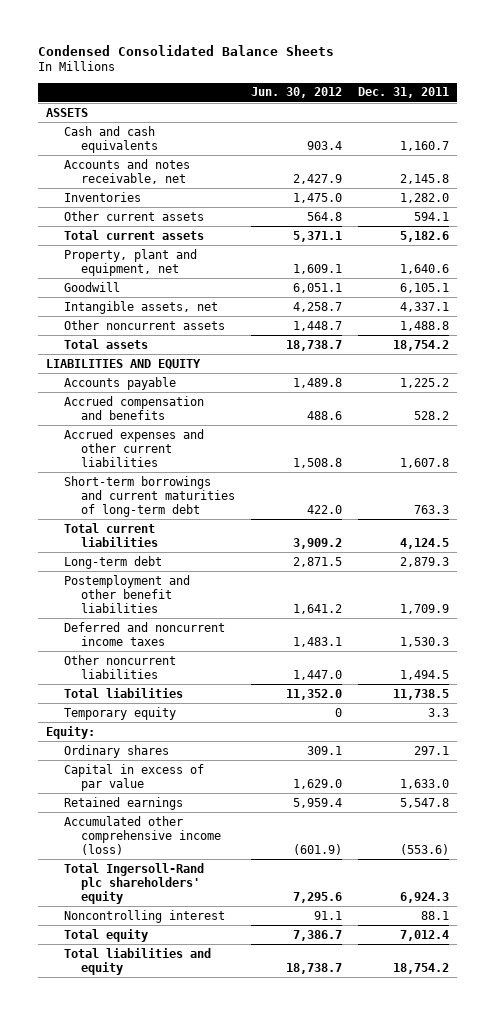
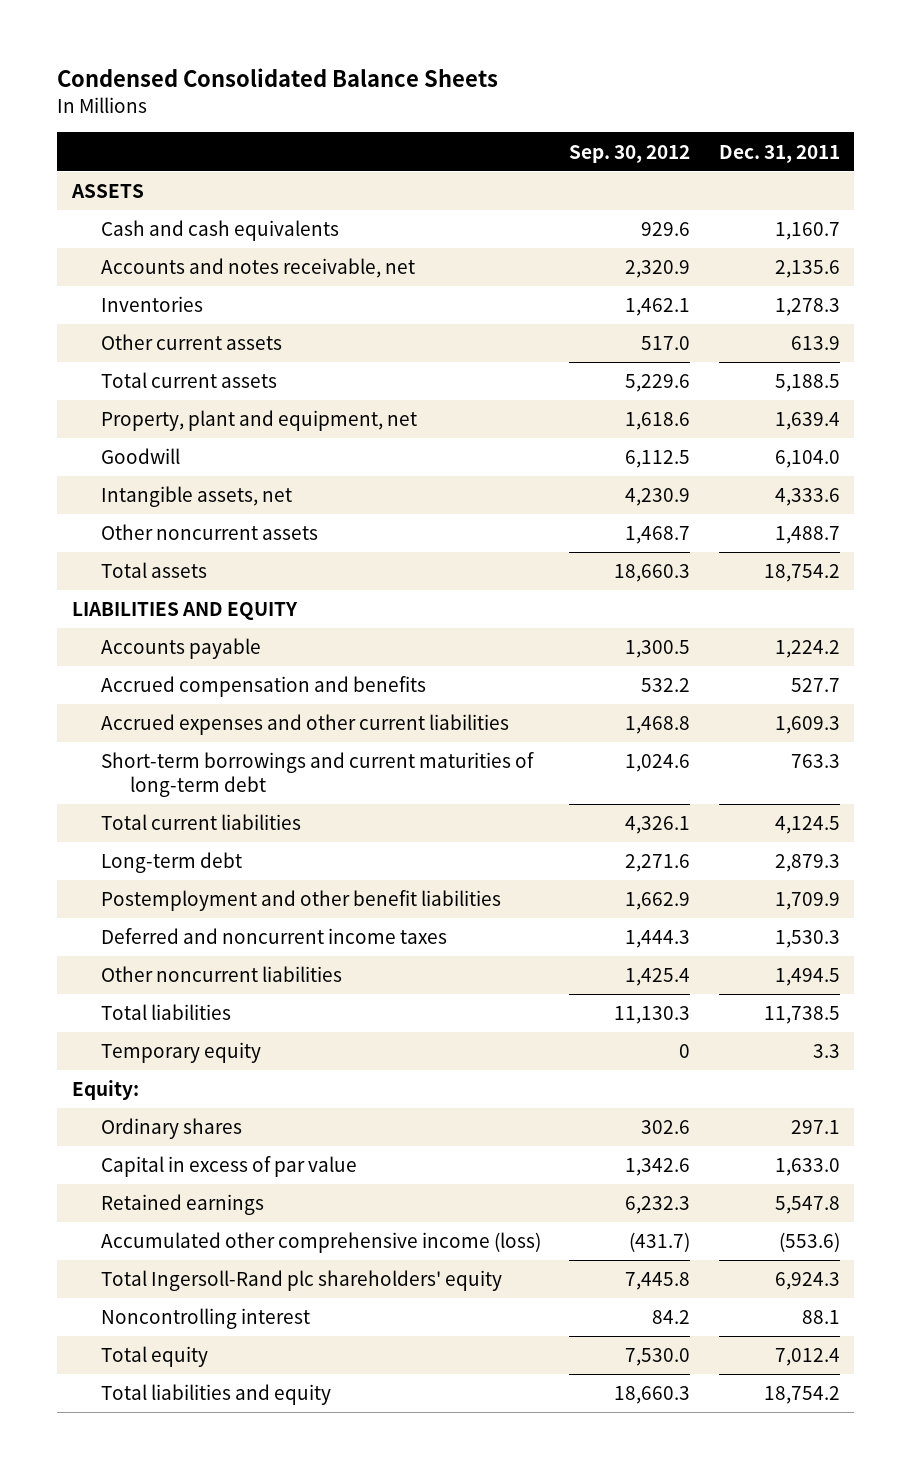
[251,87,343,99] Jun. 30, 2012 -> none
none -> [569,144,691,163] Sep. 30, 2012
[399,173,449,184] 2,145.8 -> [775,260,841,279] 2,135.6
[399,192,449,203] 1,282.0 -> [775,298,841,317] 1,278.3
[413,211,449,221] 594.1 -> [791,336,841,351] 613.9
[399,230,449,242] 5,182.6 -> [775,374,841,393] 5,188.5
[399,263,449,274] 1,640.6 -> [775,412,841,431] 1,639.4
[399,282,449,293] 6,105.1 -> [775,450,841,469] 6,104.0
[399,301,449,312] 4,337.1 -> [775,488,841,507] 4,333.6
[399,320,449,331] 1,488.8 -> [775,526,841,545] 1,488.7
[399,377,449,388] 1,225.2 -> [775,640,841,659] 1,224.2
[413,410,449,420] 528.2 -> [791,678,841,693] 527.7
[399,458,449,469] 1,607.8 -> [775,716,841,735] 1,609.3

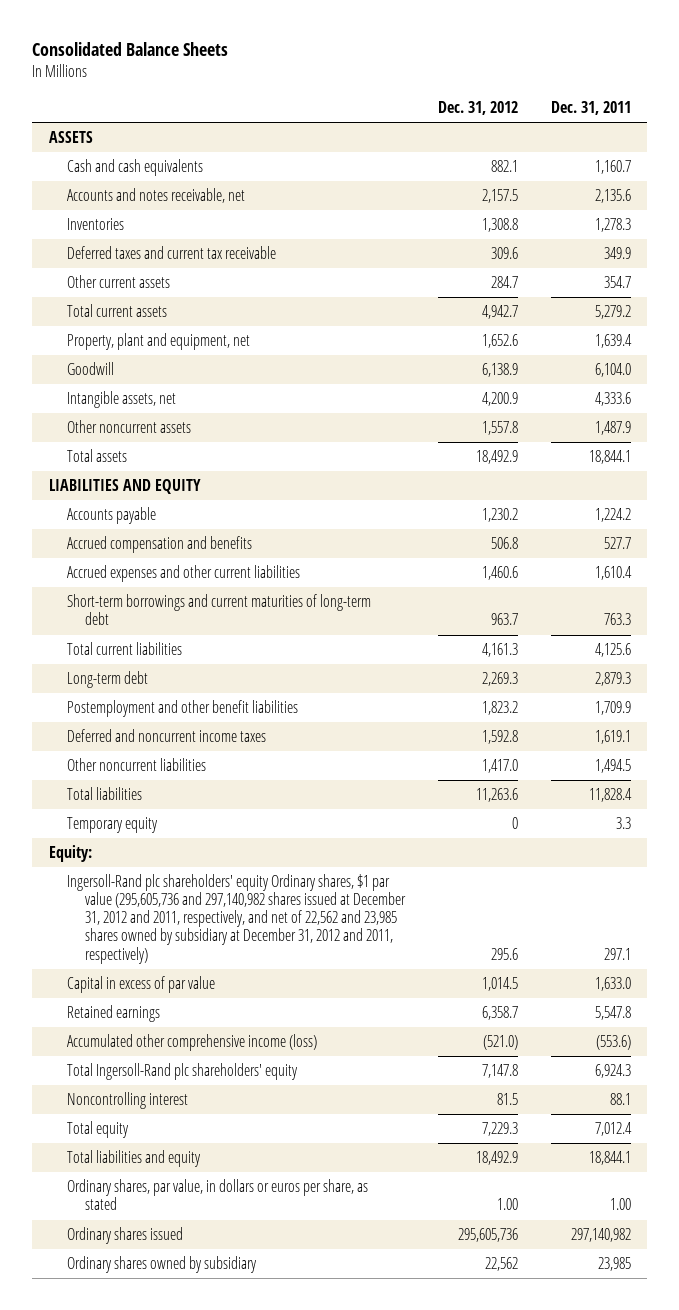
[57,68,499,88] Condensed Consolidated Balance Sheets -> [32,42,229,57] Consolidated Balance Sheets
[569,144,691,163] Sep. 30, 2012 -> none
none -> [437,100,518,115] Dec. 31, 2012
none -> [66,246,276,260] Deferred taxes and current tax receivable
[791,336,841,351] 613.9 -> [603,276,631,289] 354.7
[775,374,841,393] 5,188.5 -> [594,305,631,320] 5,279.2
[775,526,841,545] 1,488.7 -> [594,421,631,436] 1,487.9
[764,564,841,583] 18,754.2 -> [588,450,631,465] 18,844.1
[775,716,841,735] 1,609.3 -> [594,566,632,581] 1,610.4
[775,816,841,835] 4,124.5 -> [594,643,631,658] 4,125.6
[775,930,841,949] 1,530.3 -> [594,730,631,745] 1,619.1
[764,1006,841,1025] 11,738.5 -> [588,788,632,803] 11,828.4
[100,1118,242,1140] Ordinary shares -> [66,874,407,964] Ingersoll-Rand plc shareholders' equity Ordinary shares, $1 par value (295,605,736 and 297,140,982 shares issued at December 31, 2012 and 2011, respectively, and net of 22,562 and 23,985 shares owned by subsidiary at December 31, 2012 and 2011, respectively)
[764,1386,841,1405] 18,754.2 -> [588,1151,631,1166] 18,844.1
none -> [66,1179,368,1211] Ordinary shares, par value, in dollars or euros per share, as stated
none -> [66,1227,183,1245] Ordinary shares issued
none -> [66,1256,257,1274] Ordinary shares owned by subsidiary

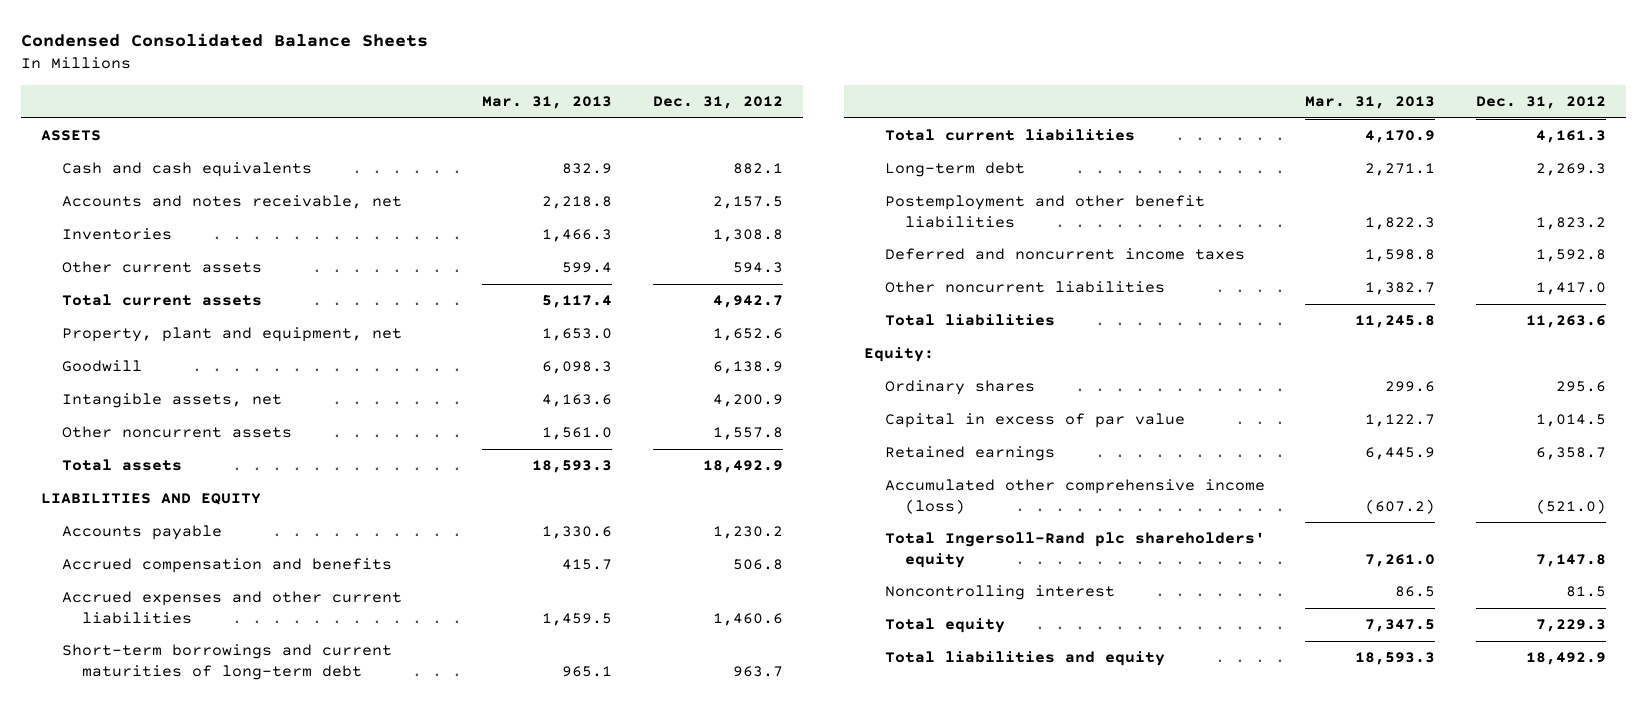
[32,42,229,57] Consolidated Balance Sheets -> [21,33,429,48] Condensed Consolidated Balance Sheets
[550,100,631,115] Dec. 31, 2011 -> none
none -> [482,95,613,109] Mar. 31, 2013
[66,246,276,260] Deferred taxes and current tax receivable -> none
[490,276,518,289] 284.7 -> [732,262,783,274] 594.3
[66,817,158,834] Temporary equity -> none
[66,874,407,964] Ingersoll-Rand plc shareholders' equity Ordinary shares, $1 par value (295,605,736 and 297,140,982 shares issued at December 31, 2012 and 2011, respectively, and net of 22,562 and 23,985 shares owned by subsidiary at December 31, 2012 and 2011, respectively) -> [884,380,1035,396] Ordinary shares
[66,1179,368,1211] Ordinary shares, par value, in dollars or euros per share, as stated -> none
[66,1227,183,1245] Ordinary shares issued -> none
[66,1256,257,1274] Ordinary shares owned by subsidiary -> none

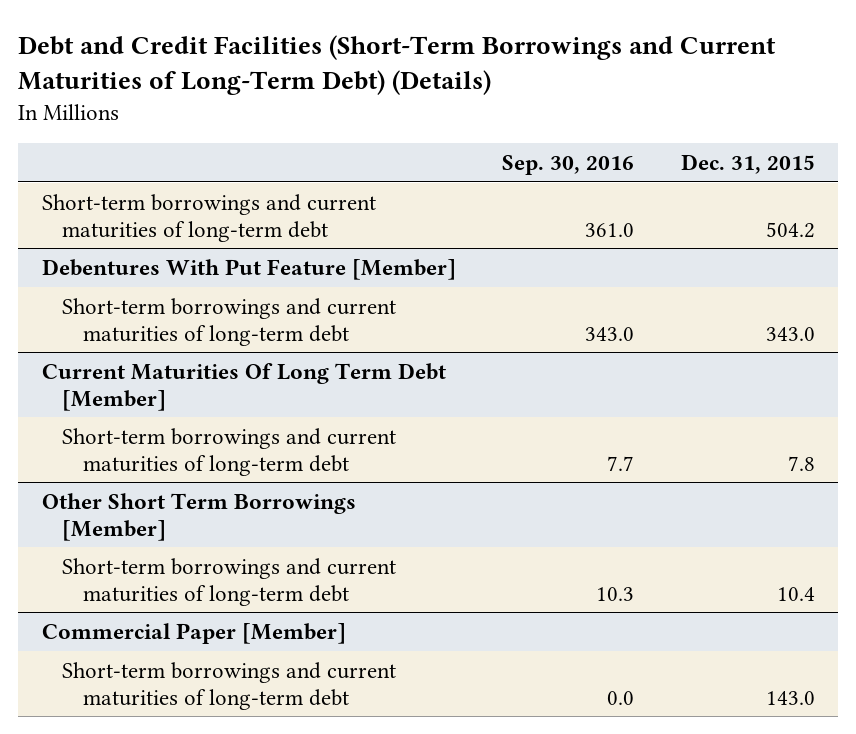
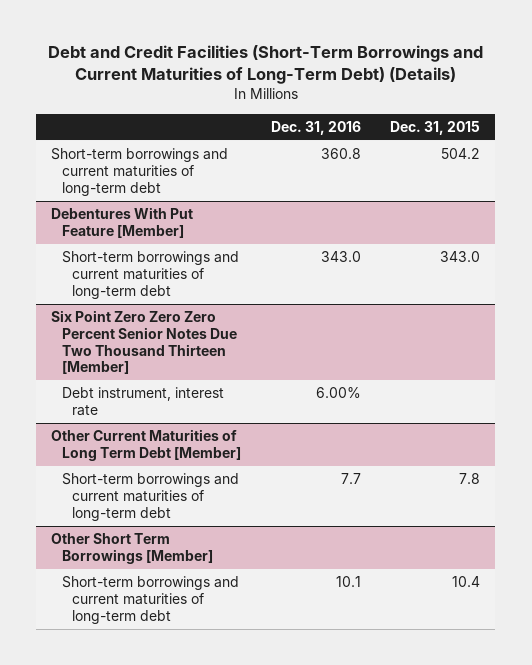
[502,154,635,175] Sep. 30, 2016 -> none
none -> [270,120,361,135] Dec. 31, 2016
none -> [51,310,237,375] Six Point Zero Zero Zero Percent Senior Notes Due Two Thousand Thirteen [Member]
none -> [61,387,224,416] Debt instrument, interest rate
[41,362,446,411] Current Maturities Of Long Term Debt [Member] -> [51,429,241,461] Other Current Maturities of Long Term Debt [Member]
[41,622,346,644] Commercial Paper [Member] -> none
[62,661,397,710] Short-term borrowings and current maturities of long-term debt -> none

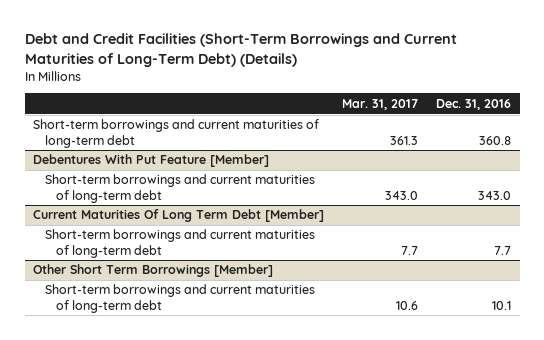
[390,120,481,135] Dec. 31, 2015 -> none
none -> [342,98,419,110] Mar. 31, 2017
[51,310,237,375] Six Point Zero Zero Zero Percent Senior Notes Due Two Thousand Thirteen [Member] -> none
[61,387,224,416] Debt instrument, interest rate -> none
[51,429,241,461] Other Current Maturities of Long Term Debt [Member] -> [33,209,325,223] Current Maturities Of Long Term Debt [Member]

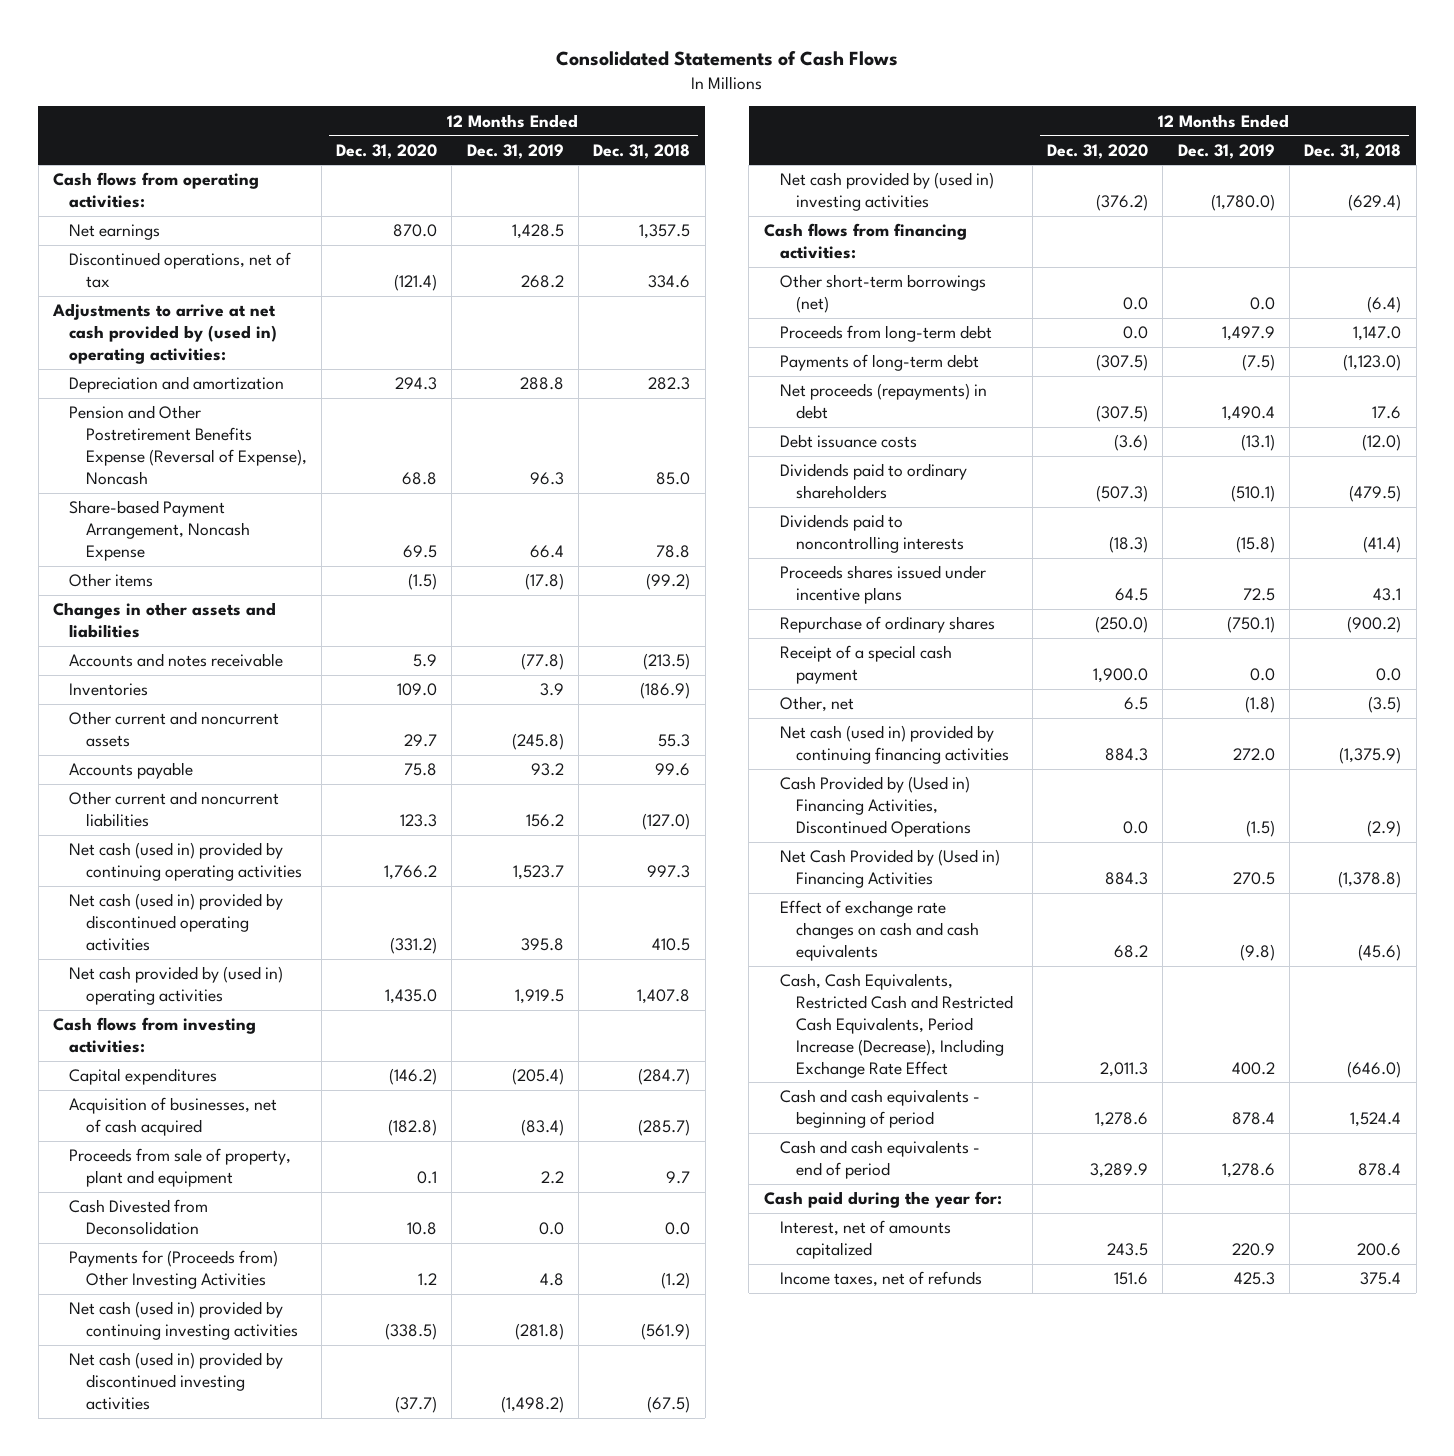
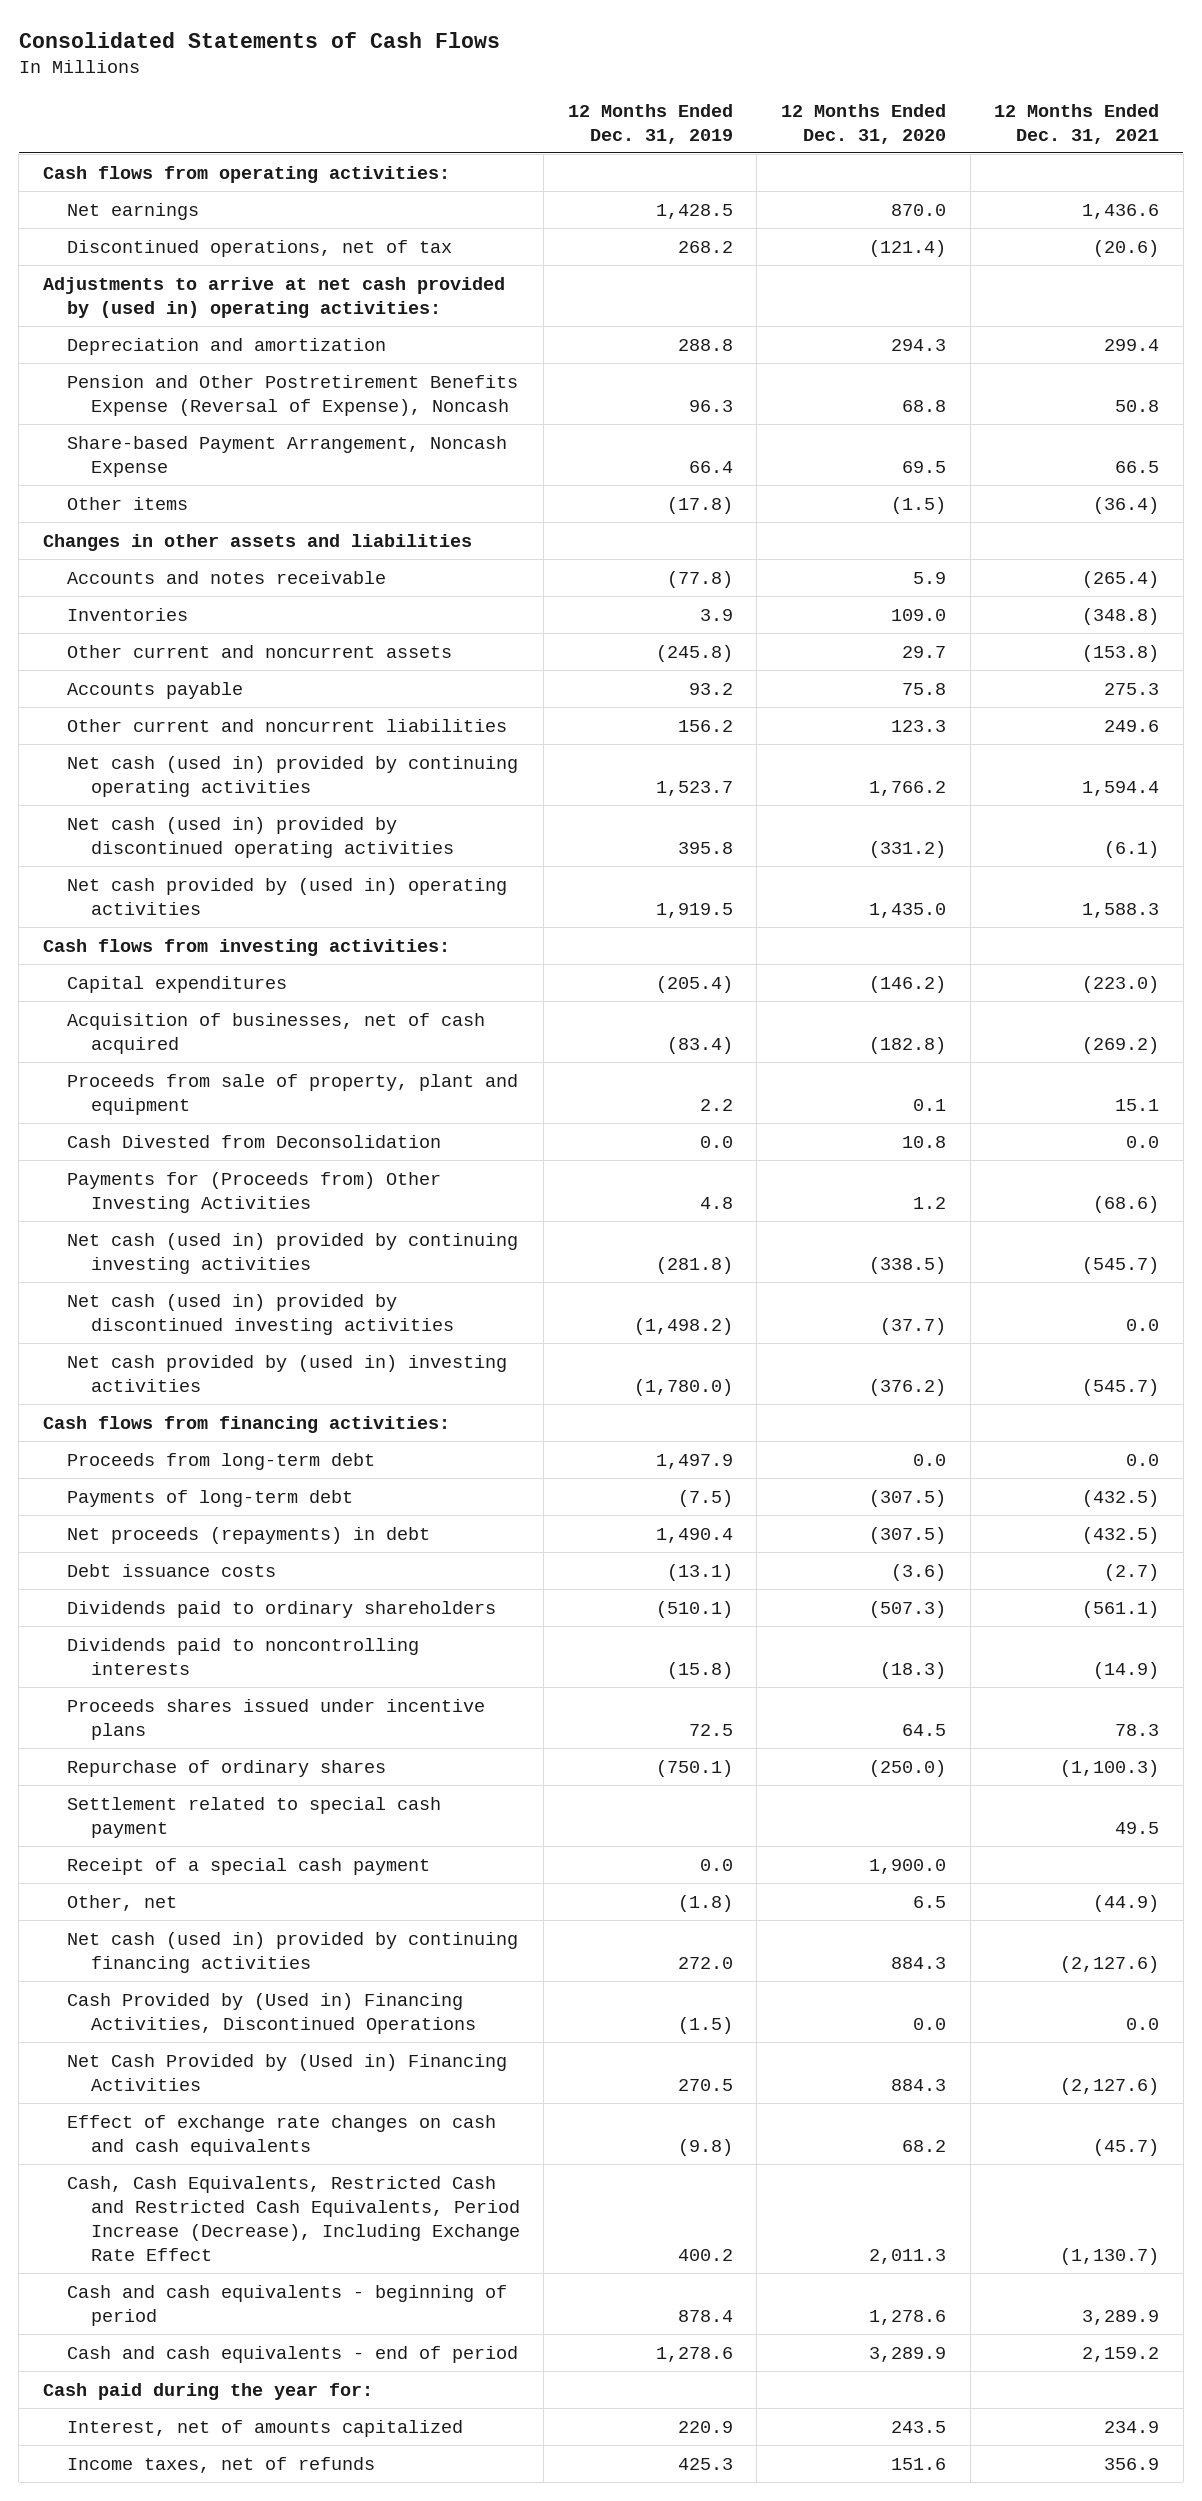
[593,143,691,159] Dec. 31, 2018 -> none
none -> [994,103,1160,144] 12 Months Ended Dec. 31, 2021
[780,274,987,314] Other short-term borrowings (net) -> none
none -> [66,1796,441,1838] Settlement related to special cash payment

